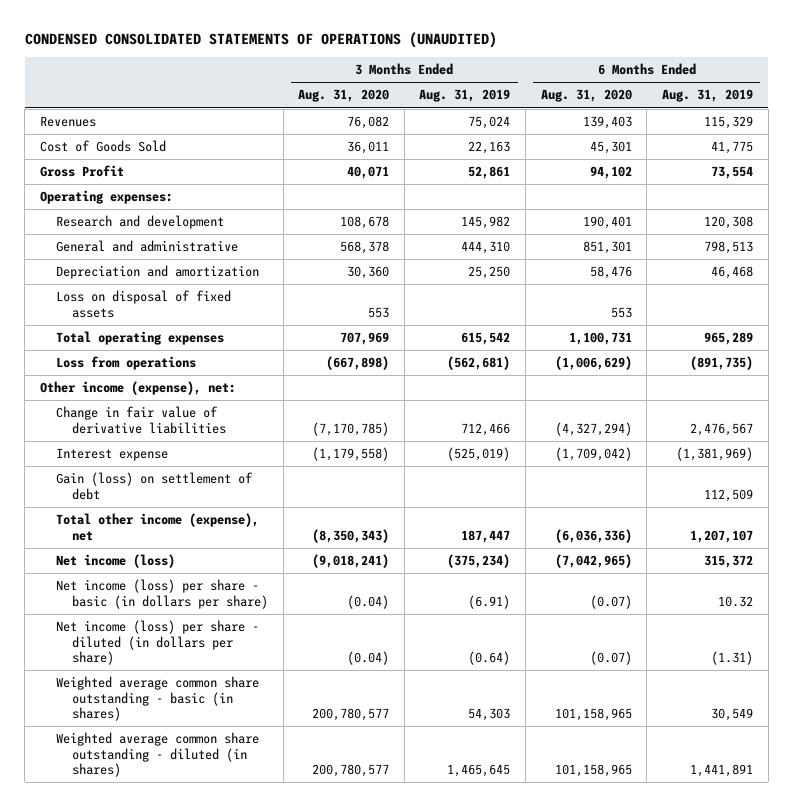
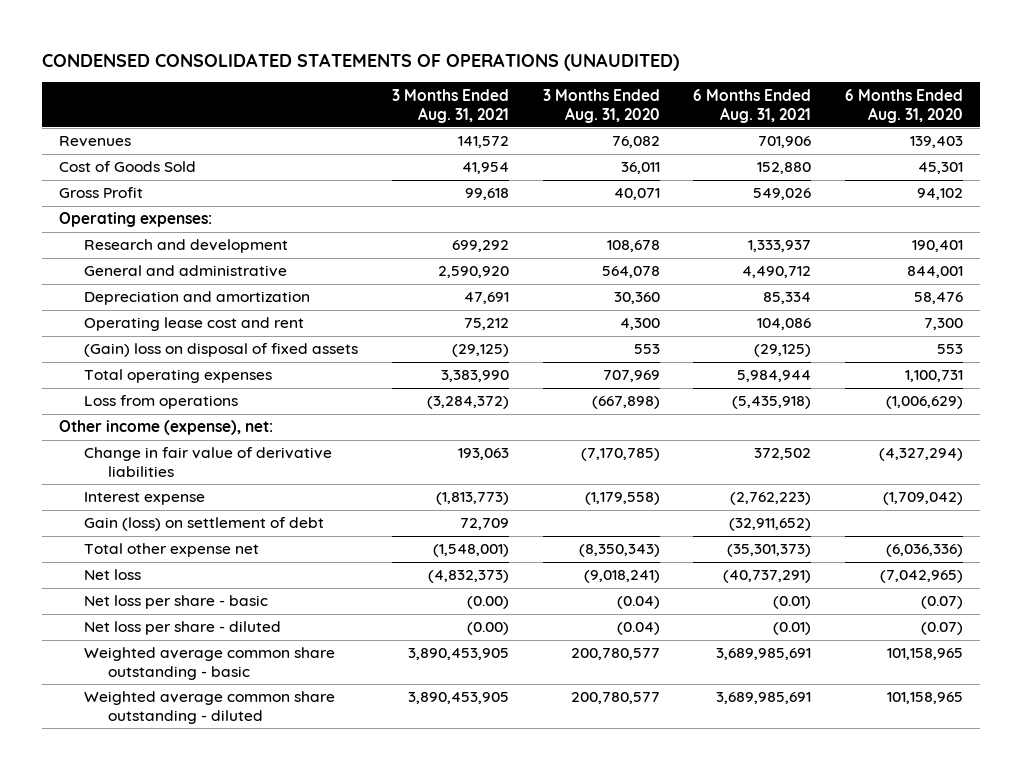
[419,89,511,103] Aug. 31, 2019 -> none
[661,89,753,103] Aug. 31, 2019 -> none
none -> [391,88,509,123] 3 Months Ended Aug. 31, 2021
none -> [693,88,812,123] 6 Months Ended Aug. 31, 2021
[340,241,390,255] 568,378 -> [601,266,660,279] 564,078
[582,241,632,255] 851,301 -> [907,266,964,279] 844,001
none -> [83,317,304,332] Operating lease cost and rent
[55,290,231,318] Loss on disposal of fixed assets -> [83,343,358,358] (Gain) loss on disposal of fixed assets
[55,513,259,541] Total other income (expense), net -> [83,543,259,558] Total other expense net
[55,554,175,569] Net income (loss) -> [83,569,141,581] Net loss
[55,579,269,609] Net income (loss) per share - basic (in dollars per share) -> [83,595,268,610] Net loss per share - basic
[55,620,259,666] Net income (loss) per share - diluted (in dollars per share) -> [83,621,281,636] Net loss per share - diluted
[55,676,259,722] Weighted average common share outstanding - basic (in shares) -> [83,647,335,681] Weighted average common share outstanding - basic
[55,732,259,778] Weighted average common share outstanding - diluted (in shares) -> [83,691,335,725] Weighted average common share outstanding - diluted

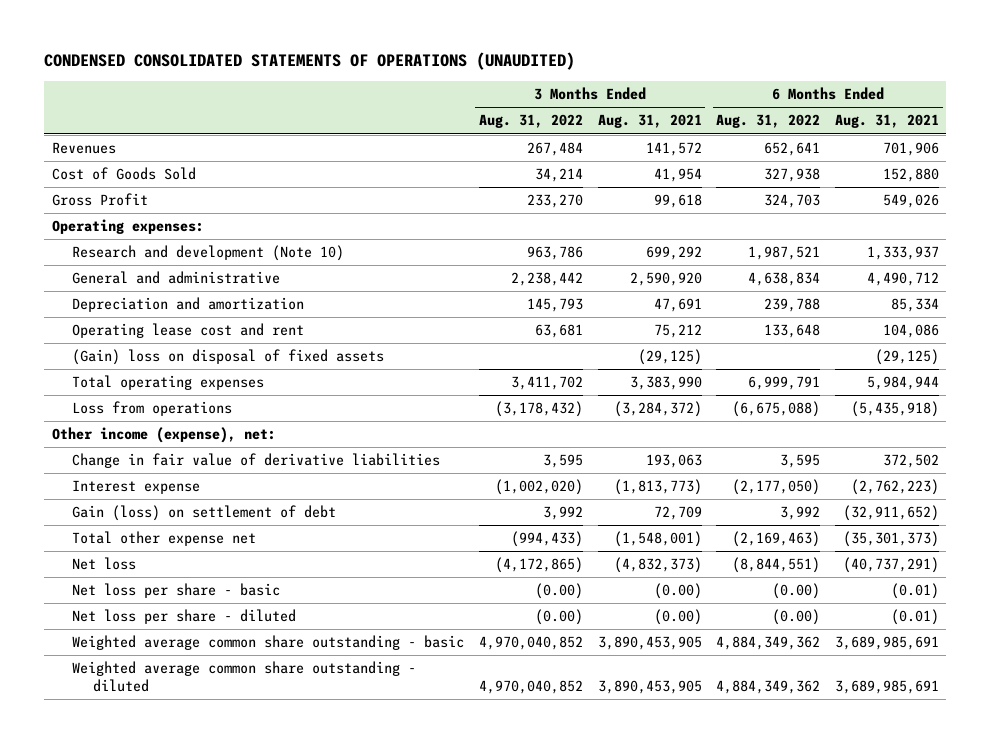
[542,88,660,123] 3 Months Ended Aug. 31, 2020 -> none
[845,88,964,123] 6 Months Ended Aug. 31, 2020 -> none
none -> [479,114,584,129] Aug. 31, 2022
none -> [716,114,821,129] Aug. 31, 2022
[83,239,288,254] Research and development -> [72,245,345,262] Research and development (Note 10)

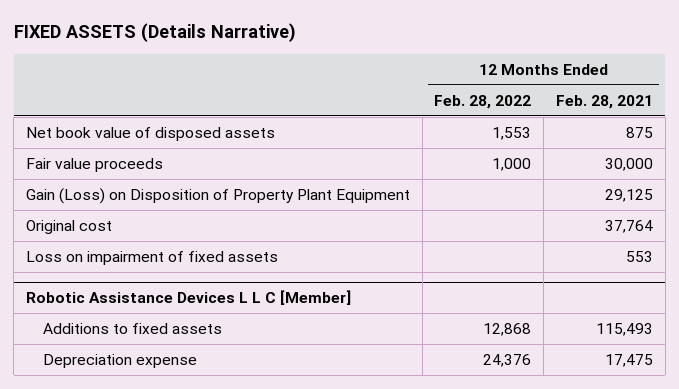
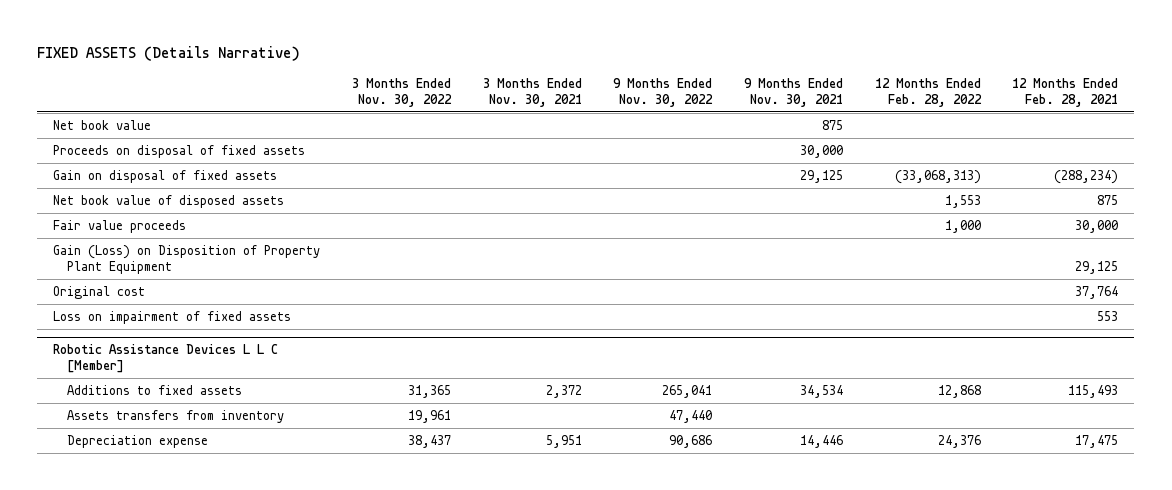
none -> [351,77,452,107] 3 Months Ended Nov. 30, 2022
none -> [482,77,582,107] 3 Months Ended Nov. 30, 2021
none -> [613,77,714,107] 9 Months Ended Nov. 30, 2022
none -> [743,77,843,107] 9 Months Ended Nov. 30, 2021
none -> [53,119,152,130] Net book value
none -> [53,144,306,158] Proceeds on disposal of fixed assets
none -> [53,169,278,183] Gain on disposal of fixed assets
none -> [67,409,285,423] Assets transfers from inventory

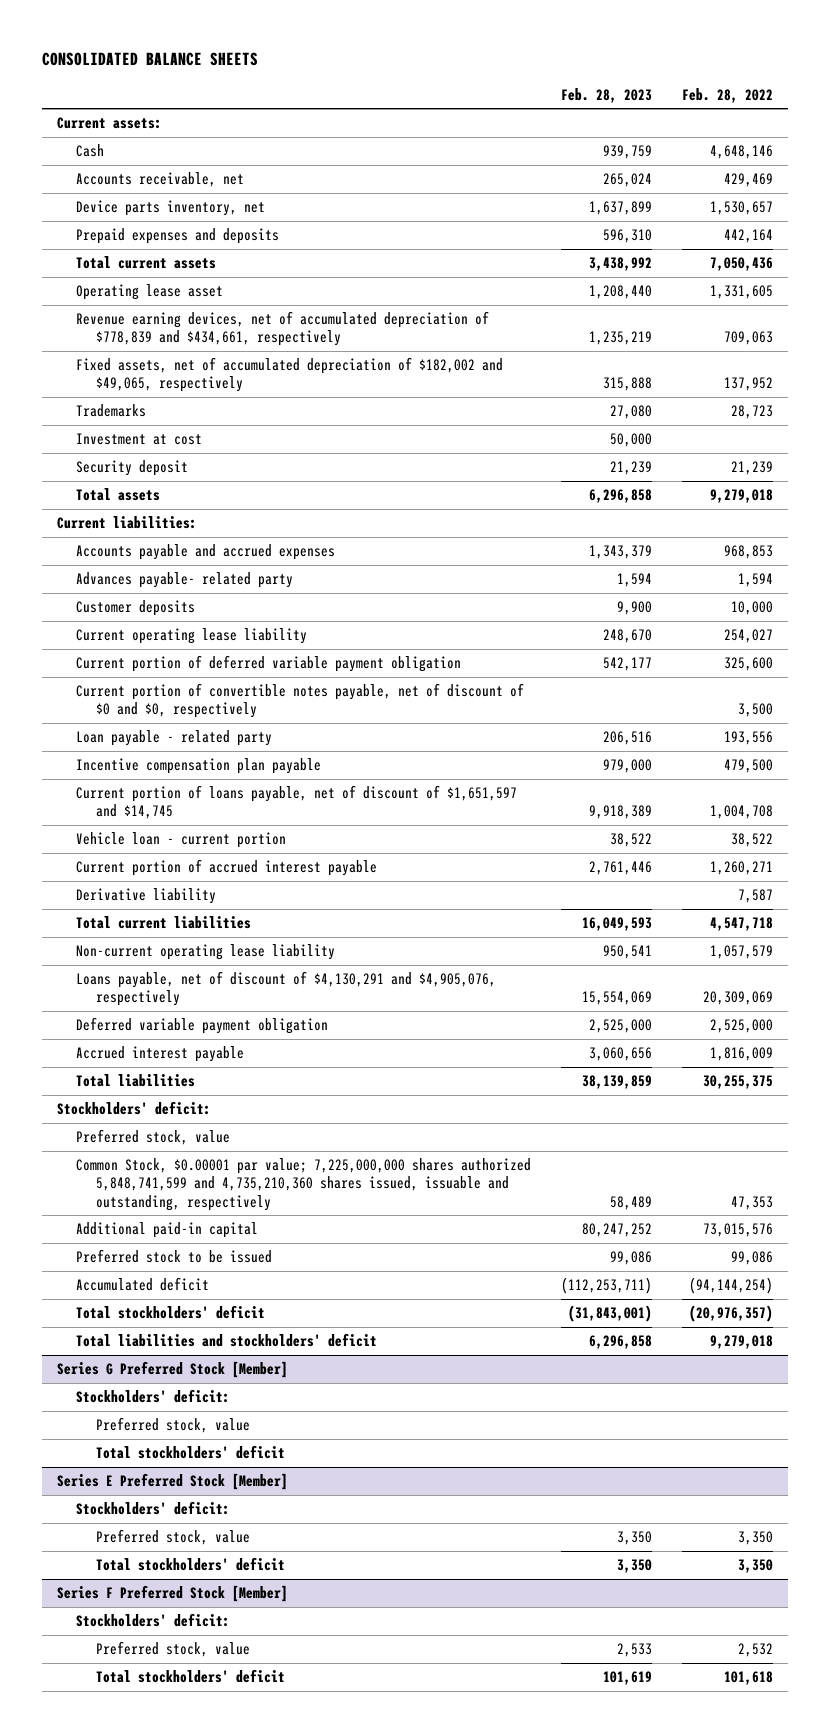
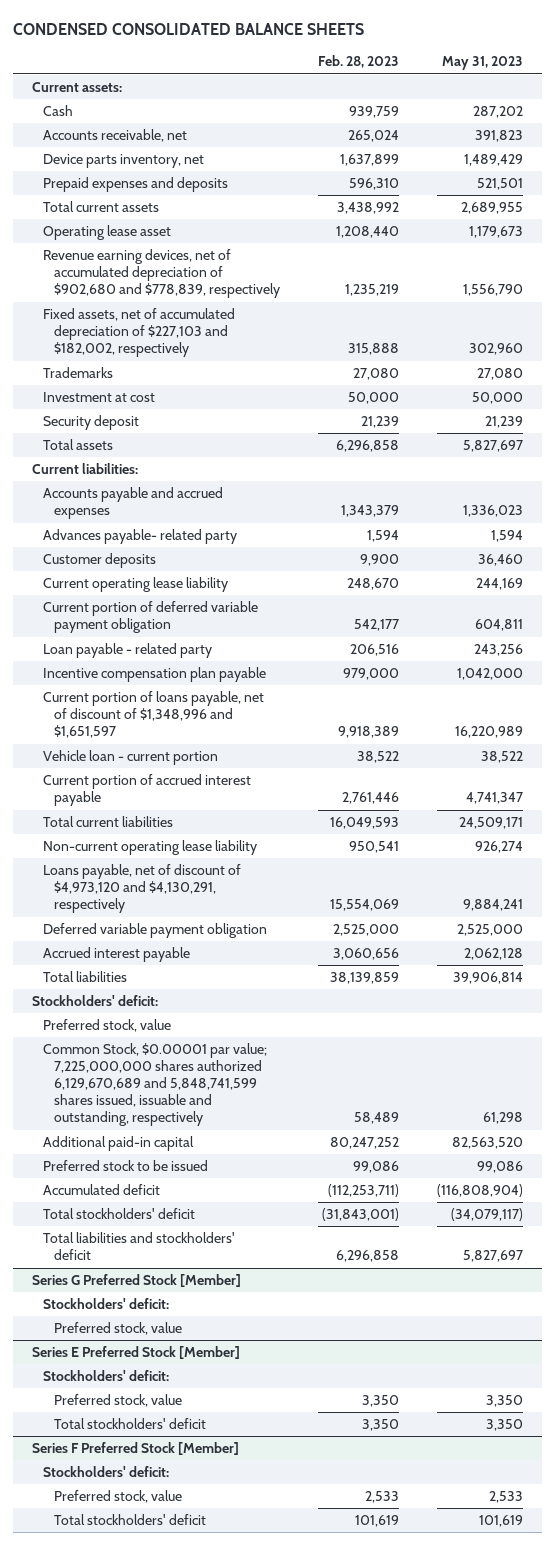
[41,52,258,67] CONSOLIDATED BALANCE SHEETS -> [13,23,365,36] CONDENSED CONSOLIDATED BALANCE SHEETS
[681,87,773,103] Feb. 28, 2022 -> none
none -> [442,56,524,71] May 31, 2023
[76,311,490,347] Revenue earning devices, net of accumulated depreciation of $778,839 and $434,661, respectively -> [43,249,280,299] Revenue earning devices, net of accumulated depreciation of $902,680 and $778,839, respectively
[76,357,504,393] Fixed assets, net of accumulated depreciation of $182,002 and $49,065, respectively -> [43,308,236,358] Fixed assets, net of accumulated depreciation of $227,103 and $182,002, respectively
[76,683,525,719] Current portion of convertible notes payable, net of discount of $0 and $0, respectively -> none
[76,785,518,820] Current portion of loans payable, net of discount of $1,651,597 and $14,745 -> [43,691,265,739] Current portion of loans payable, net of discount of $1,348,996 and $1,651,597
[76,888,217,905] Derivative liability -> none
[76,971,497,1007] Loans payable, net of discount of $4,130,291 and $4,905,076, respectively -> [43,864,242,914] Loans payable, net of discount of $4,973,120 and $4,130,291, respectively
[76,1158,532,1211] Common Stock, $0.00001 par value; 7,225,000,000 shares authorized 5,848,741,599 and 4,735,210,360 shares issued, issuable and outstanding, respectively -> [43,1043,268,1127] Common Stock, $0.00001 par value; 7,225,000,000 shares authorized 6,129,670,689 and 5,848,741,599 shares issued, issuable and outstanding, respectively
[95,1445,285,1460] Total stockholders' deficit -> none

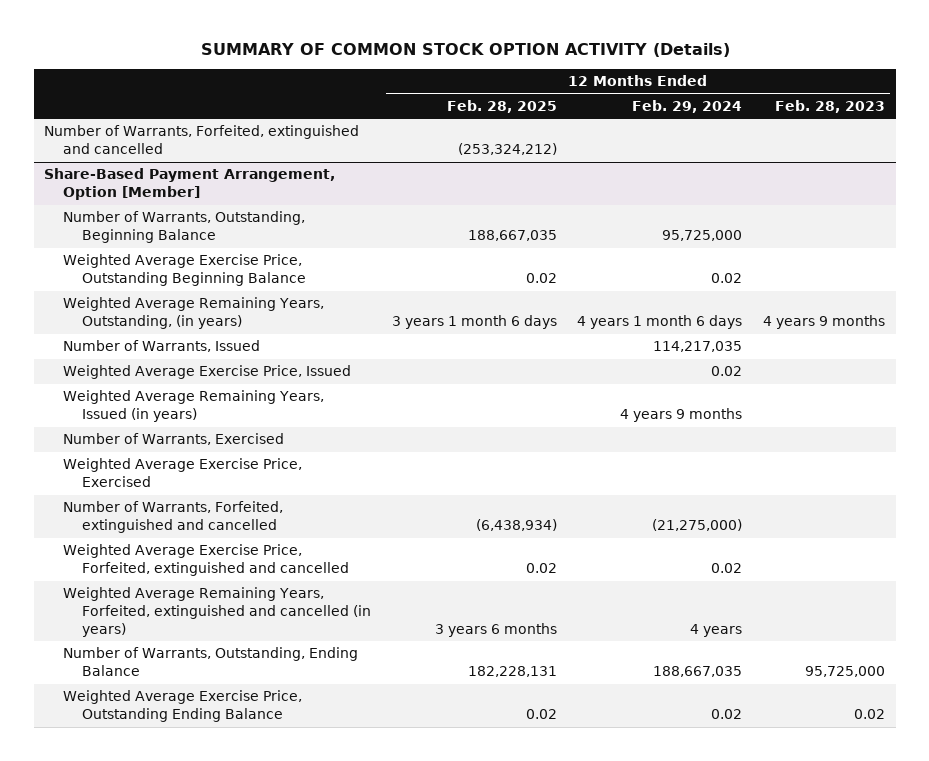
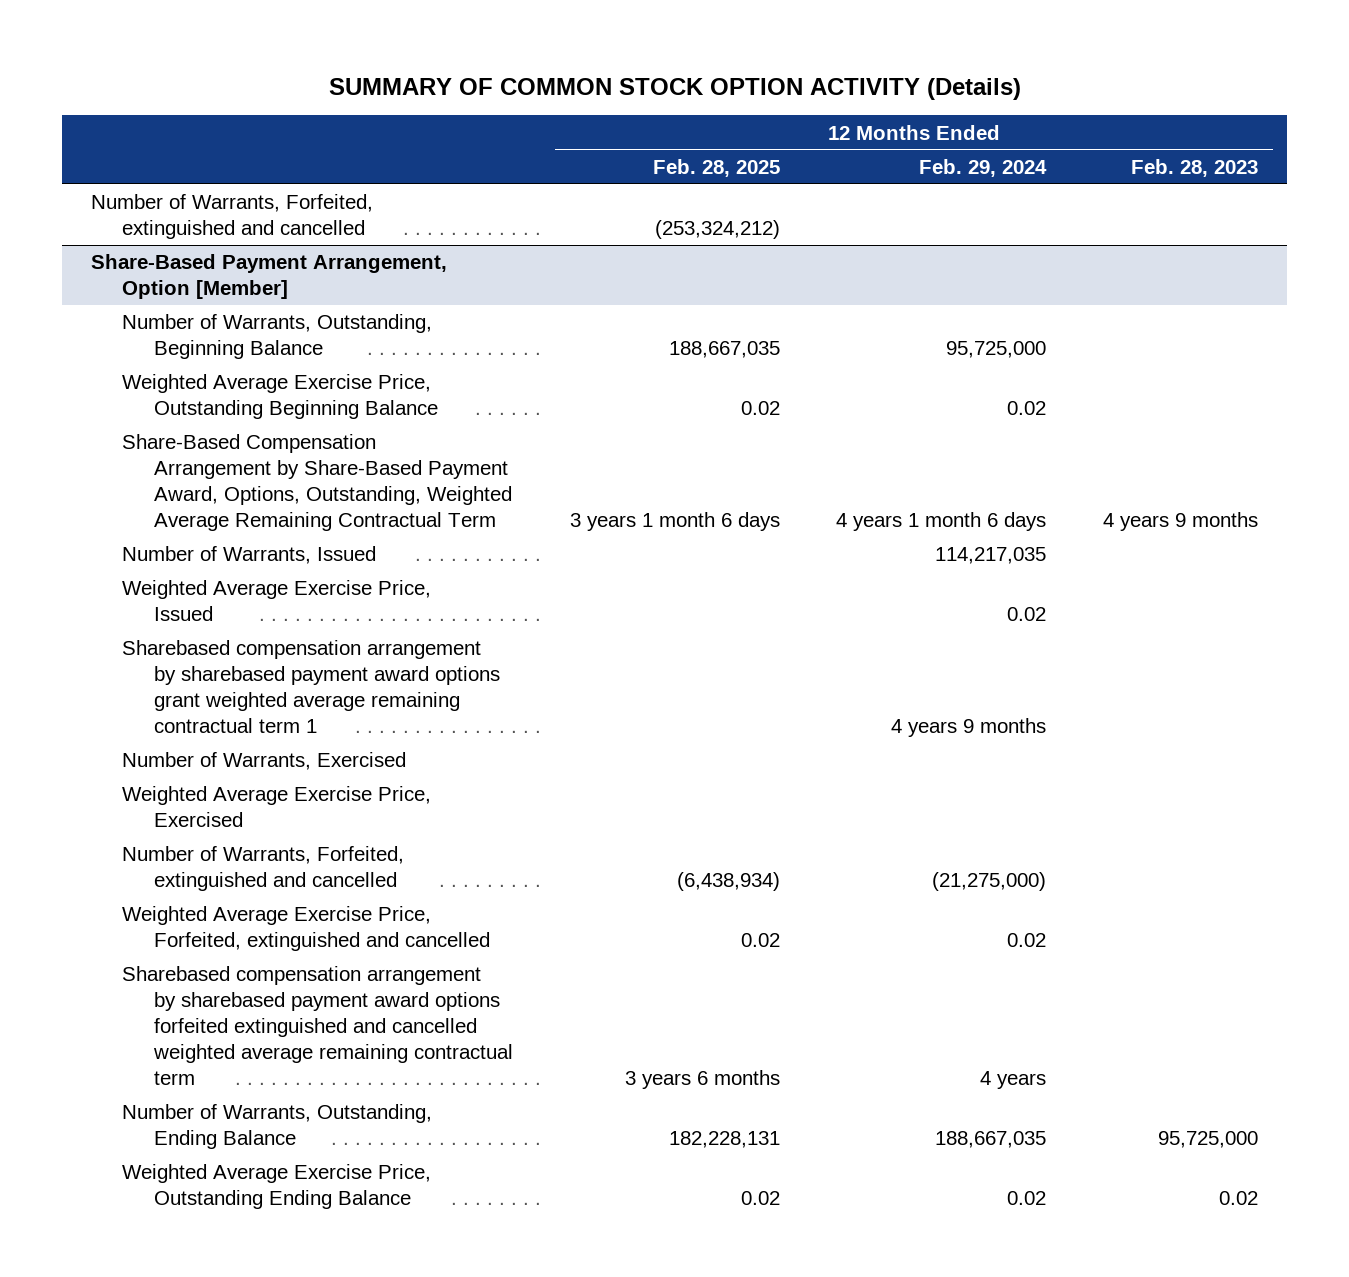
[62,297,324,330] Weighted Average Remaining Years, Outstanding, (in years) -> [122,434,512,532] Share-Based Compensation Arrangement by Share-Based Payment Award, Options, Outstanding, Weighted Average Remaining Contractual Term
[62,390,324,423] Weighted Average Remaining Years, Issued (in years) -> [122,640,500,734] Sharebased compensation arrangement by sharebased payment award options grant weighted average remaining contractual term 1
[62,587,371,637] Weighted Average Remaining Years, Forfeited, extinguished and cancelled (in years) -> [122,966,513,1086] Sharebased compensation arrangement by sharebased payment award options forfeited extinguished and cancelled weighted average remaining contractual term

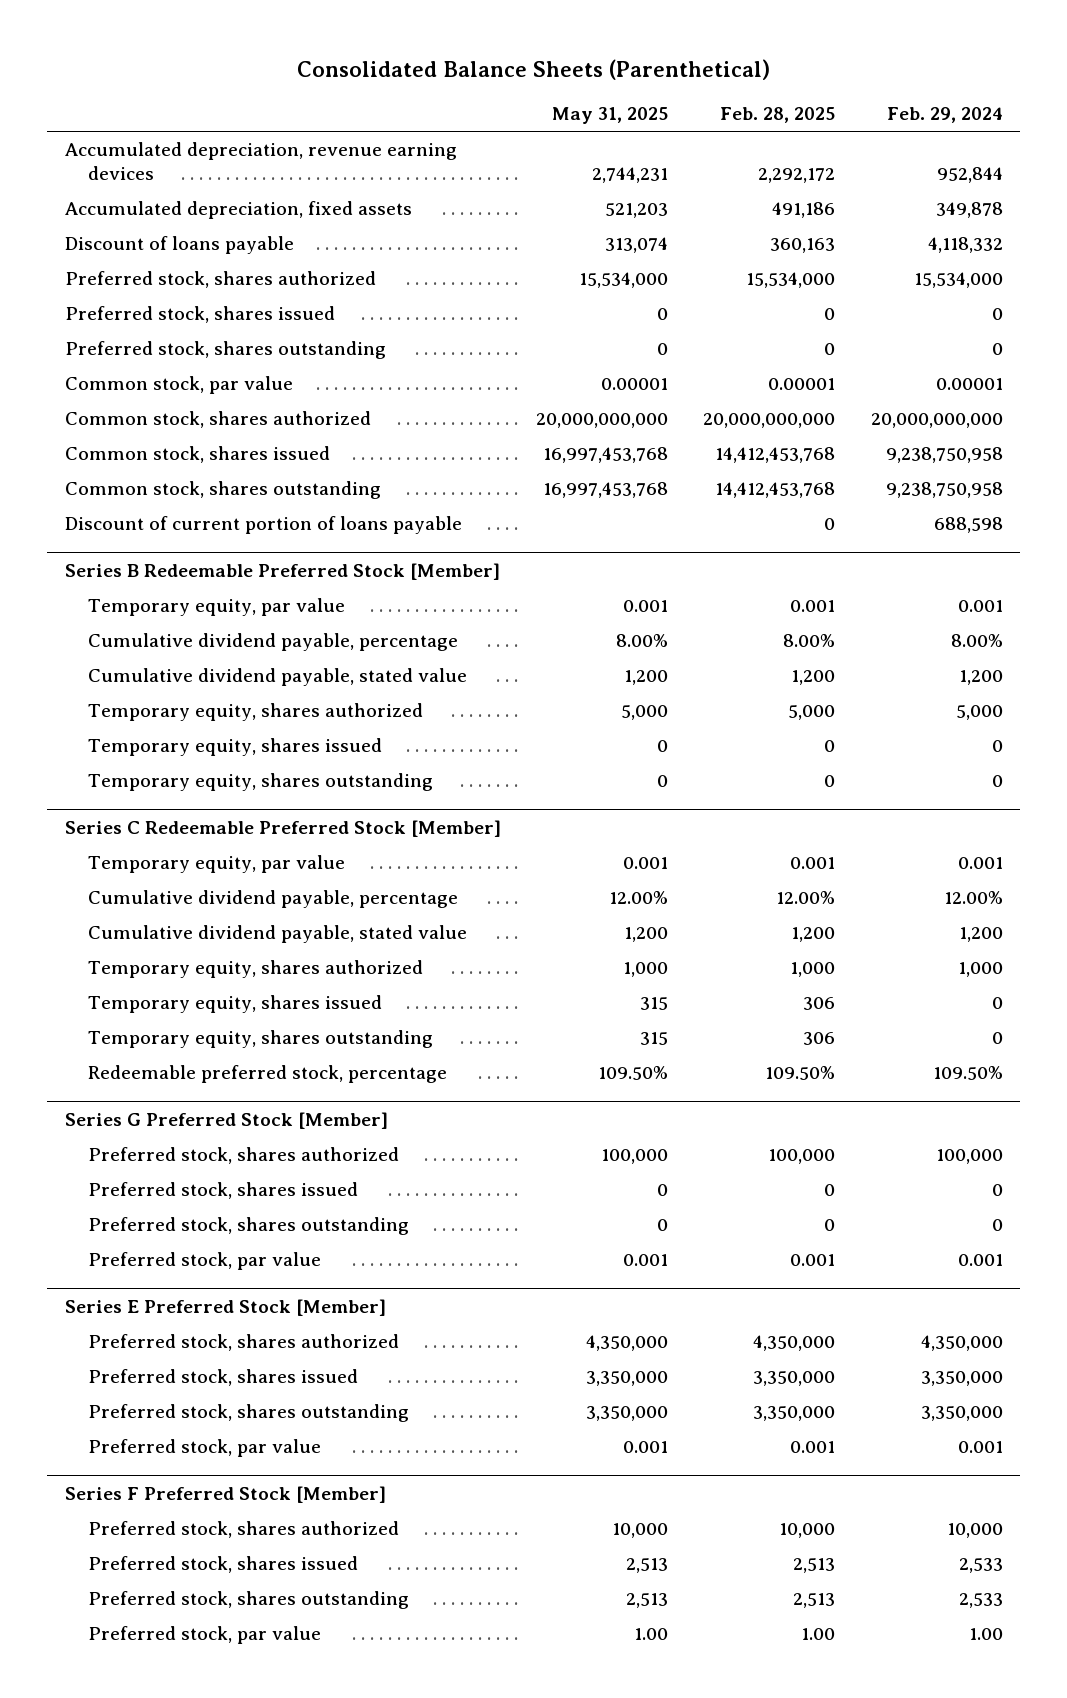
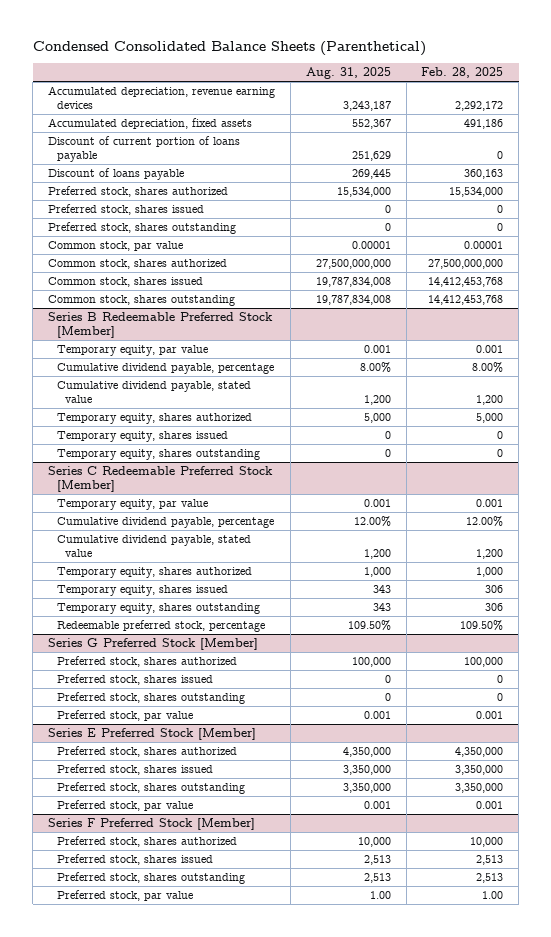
[296,58,770,80] Consolidated Balance Sheets (Parenthetical) -> [32,41,426,57] Condensed Consolidated Balance Sheets (Parenthetical)
[552,107,669,125] May 31, 2025 -> none
[886,107,1003,124] Feb. 29, 2024 -> none
none -> [305,67,391,80] Aug. 31, 2025
[64,516,462,535] Discount of current portion of loans payable -> [47,136,240,163] Discount of current portion of loans payable
[703,413,836,429] 20,000,000,000 -> [428,259,504,270] 27,500,000,000

